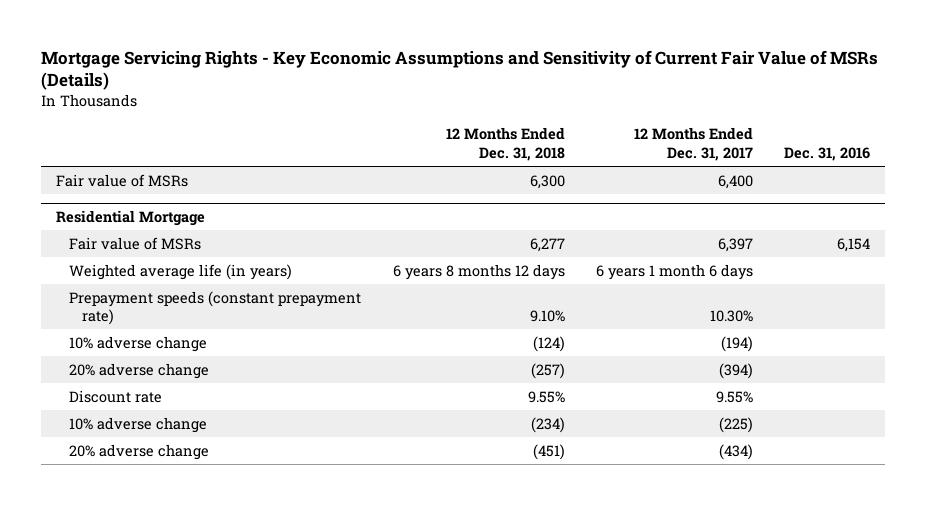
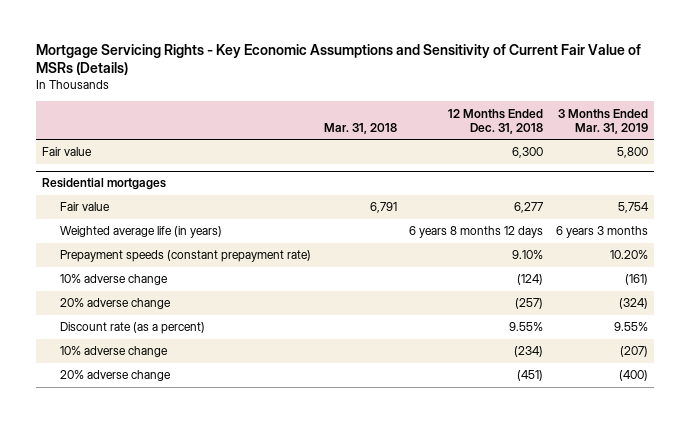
[633,127,753,162] 12 Months Ended Dec. 31, 2017 -> none
[783,147,870,162] Dec. 31, 2016 -> none
none -> [323,122,397,134] Mar. 31, 2018
none -> [557,108,648,134] 3 Months Ended Mar. 31, 2019
[56,173,189,187] Fair value of MSRs -> [42,147,93,157] Fair value
[56,209,206,226] Residential Mortgage -> [42,178,167,191] Residential mortgages
[69,236,202,250] Fair value of MSRs -> [60,202,111,212] Fair value
[69,389,163,403] Discount rate -> [60,322,206,335] Discount rate (as a percent)

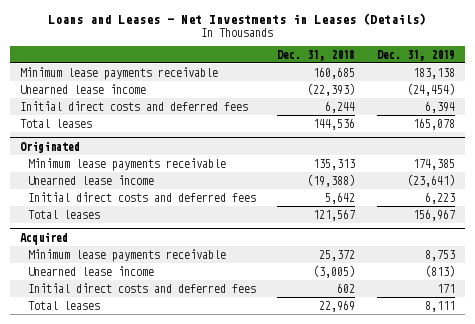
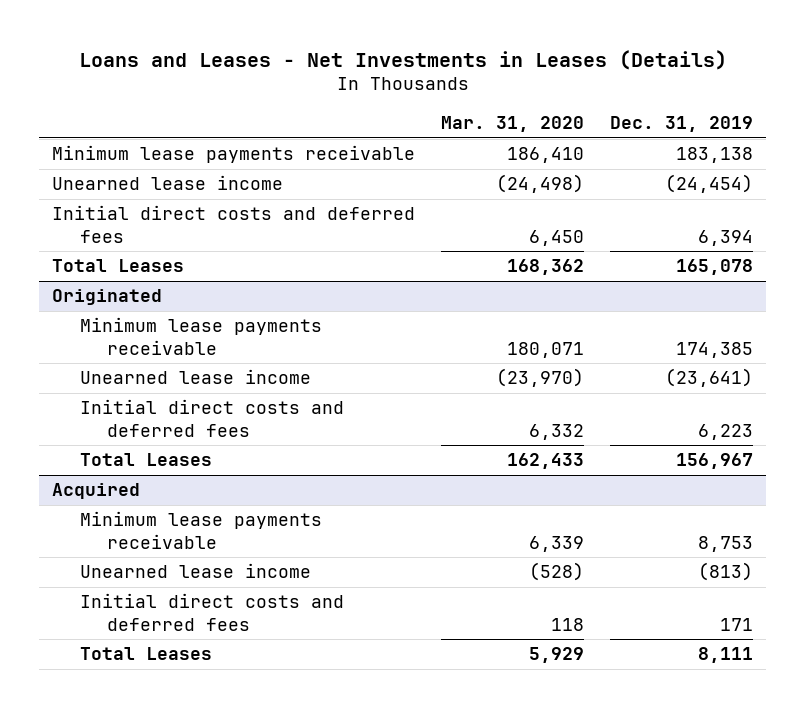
[277,49,356,61] Dec. 31, 2018 -> none
none -> [441,116,585,133] Mar. 31, 2020
[20,118,93,128] Total leases -> [52,259,185,273] Total Leases
[28,209,101,219] Total leases -> [79,453,212,467] Total Leases
[28,300,101,310] Total leases -> [79,647,212,661] Total Leases

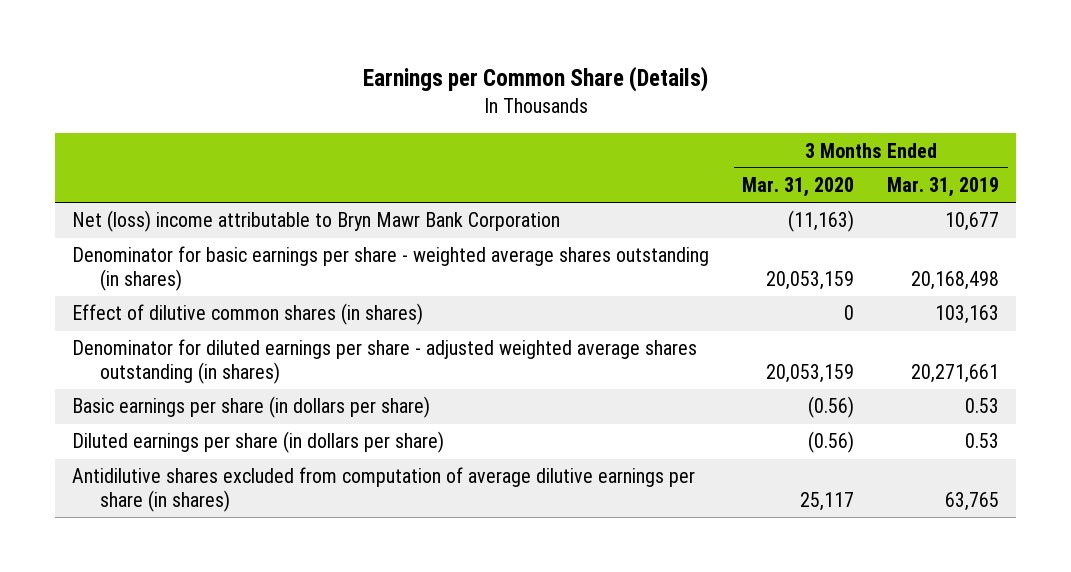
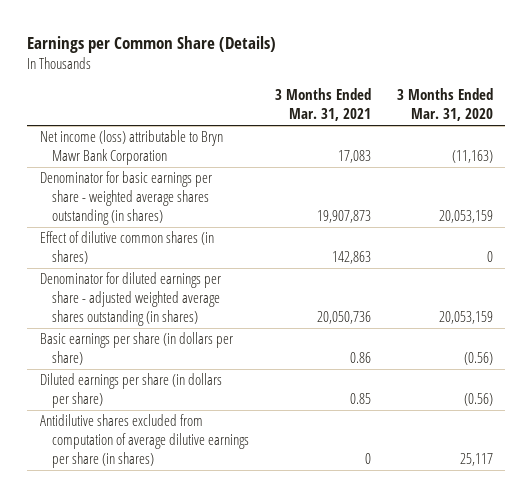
[887,177,1000,198] Mar. 31, 2019 -> none
none -> [275,88,372,122] 3 Months Ended Mar. 31, 2021
[71,210,560,233] Net (loss) income attributable to Bryn Mawr Bank Corporation -> [39,130,223,166] Net income (loss) attributable to Bryn Mawr Bank Corporation

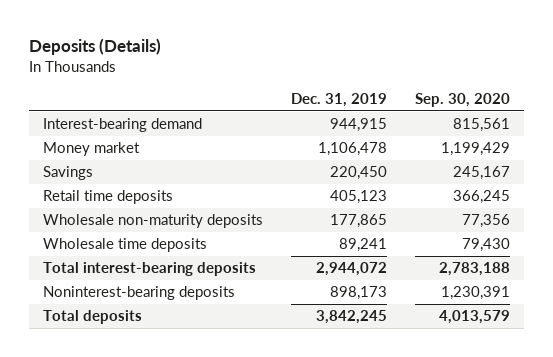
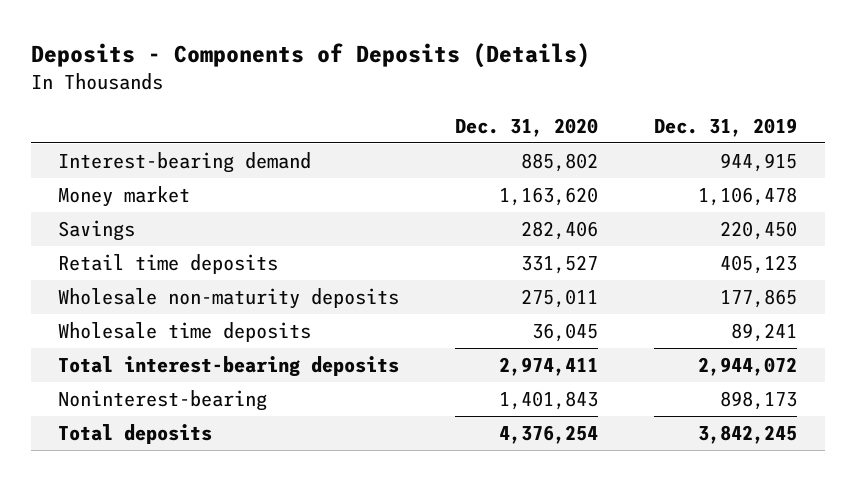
[28,37,161,55] Deposits (Details) -> [30,42,590,68] Deposits - Components of Deposits (Details)
[414,93,510,108] Sep. 30, 2020 -> none
none -> [455,117,599,137] Dec. 31, 2020
[42,286,235,301] Noninterest-bearing deposits -> [58,390,268,412] Noninterest-bearing

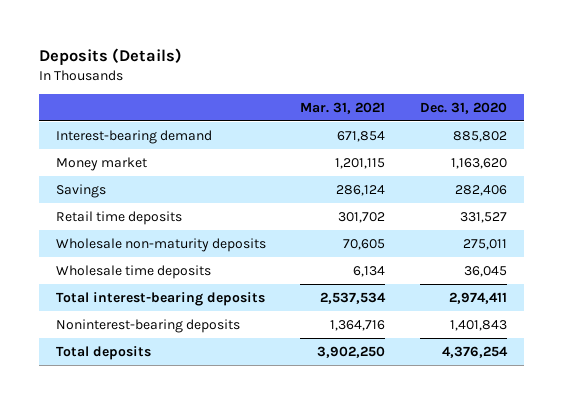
[30,42,590,68] Deposits - Components of Deposits (Details) -> [38,47,182,65] Deposits (Details)
[654,117,798,137] Dec. 31, 2019 -> none
none -> [300,102,386,115] Mar. 31, 2021
[58,390,268,412] Noninterest-bearing -> [55,318,240,333] Noninterest-bearing deposits

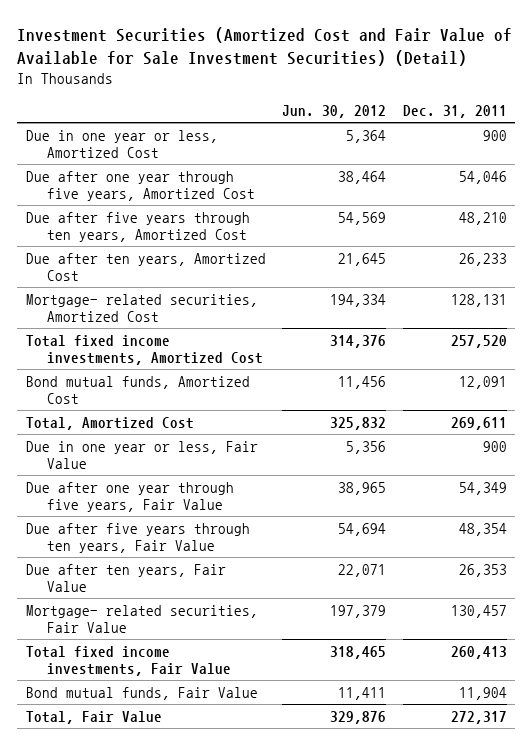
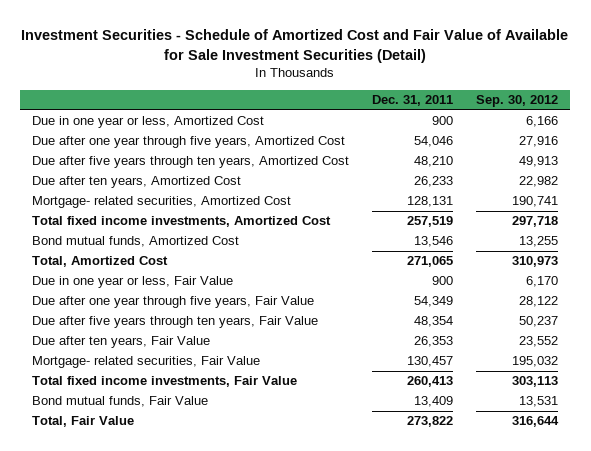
[17,27,513,67] Investment Securities (Amortized Cost and Fair Value of Available for Sale Investment Securities) (Detail) -> [21,29,569,64] Investment Securities - Schedule of Amortized Cost and Fair Value of Available for Sale Investment Securities (Detail)
[282,104,387,118] Jun. 30, 2012 -> none
none -> [476,95,559,108] Sep. 30, 2012
[450,334,507,348] 257,520 -> [407,216,454,228] 257,519
[458,375,507,389] 12,091 -> [414,236,454,248] 13,546
[450,416,507,430] 269,611 -> [407,256,454,268] 271,065
[458,686,507,700] 11,904 -> [414,396,454,408] 13,409
[450,710,507,724] 272,317 -> [407,416,454,428] 273,822

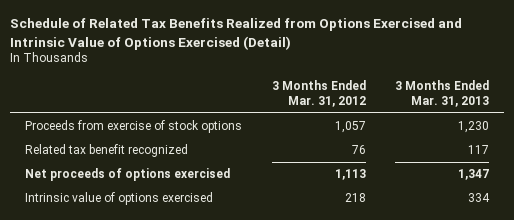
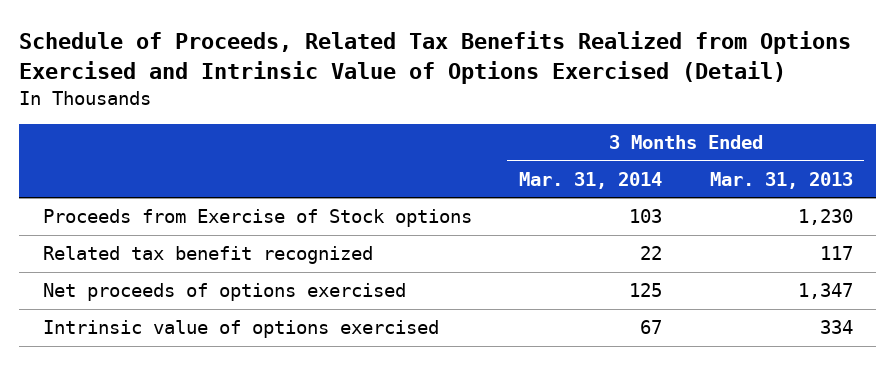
[9,18,462,50] Schedule of Related Tax Benefits Realized from Options Exercised and Intrinsic Value of Options Exercised (Detail) -> [19,31,852,84] Schedule of Proceeds, Related Tax Benefits Realized from Options Exercised and Intrinsic Value of Options Exercised (Detail)
[271,80,366,108] 3 Months Ended Mar. 31, 2012 -> none
none -> [519,171,663,189] Mar. 31, 2014
[24,120,242,134] Proceeds from exercise of stock options -> [42,209,472,228] Proceeds from Exercise of Stock options

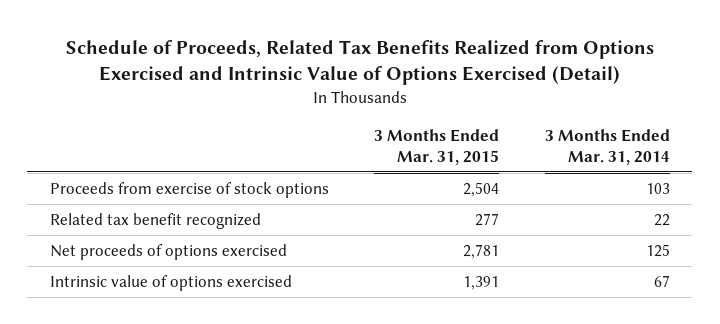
[709,171,853,189] Mar. 31, 2013 -> none
none -> [374,129,500,165] 3 Months Ended Mar. 31, 2015
[42,209,472,228] Proceeds from Exercise of Stock options -> [50,182,330,199] Proceeds from exercise of stock options

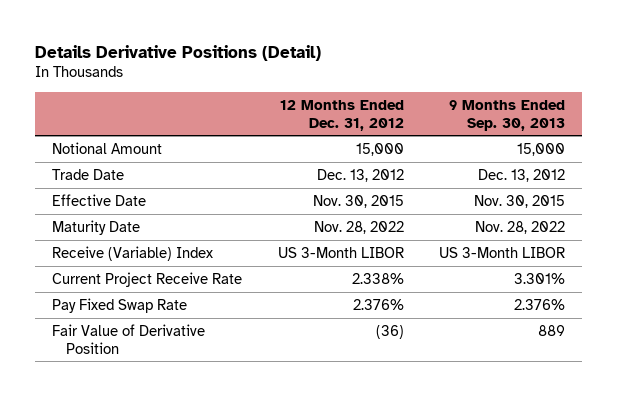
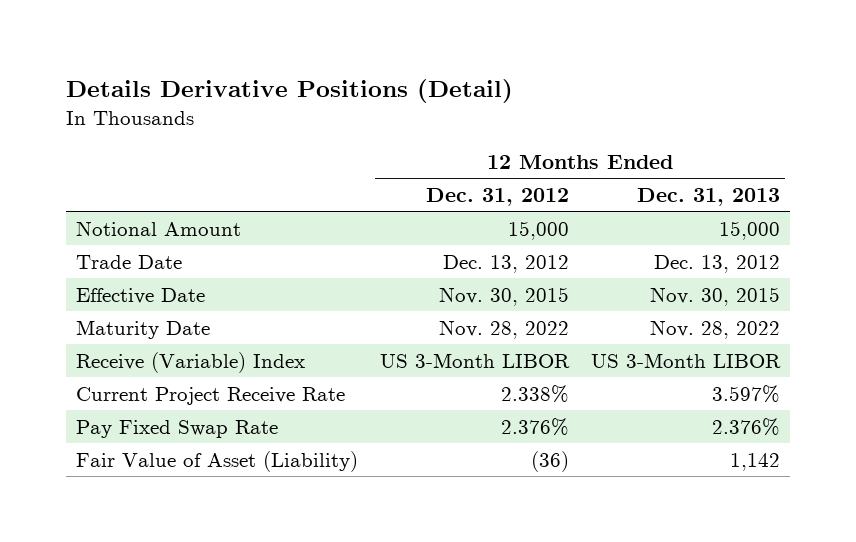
[448,99,565,131] 9 Months Ended Sep. 30, 2013 -> none
none -> [636,187,780,206] Dec. 31, 2013
[52,323,206,354] Fair Value of Derivative Position -> none
none -> [76,450,359,472] Fair Value of Asset (Liability)

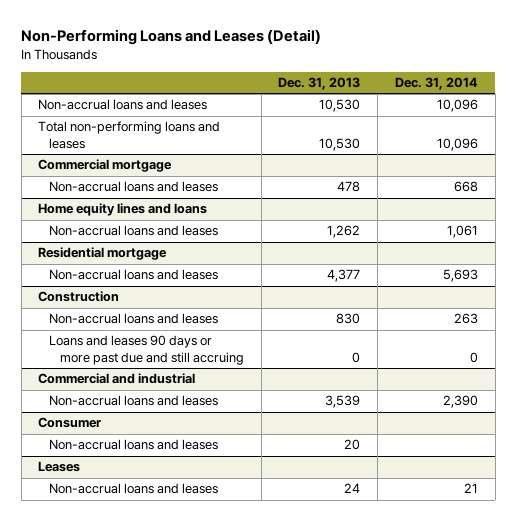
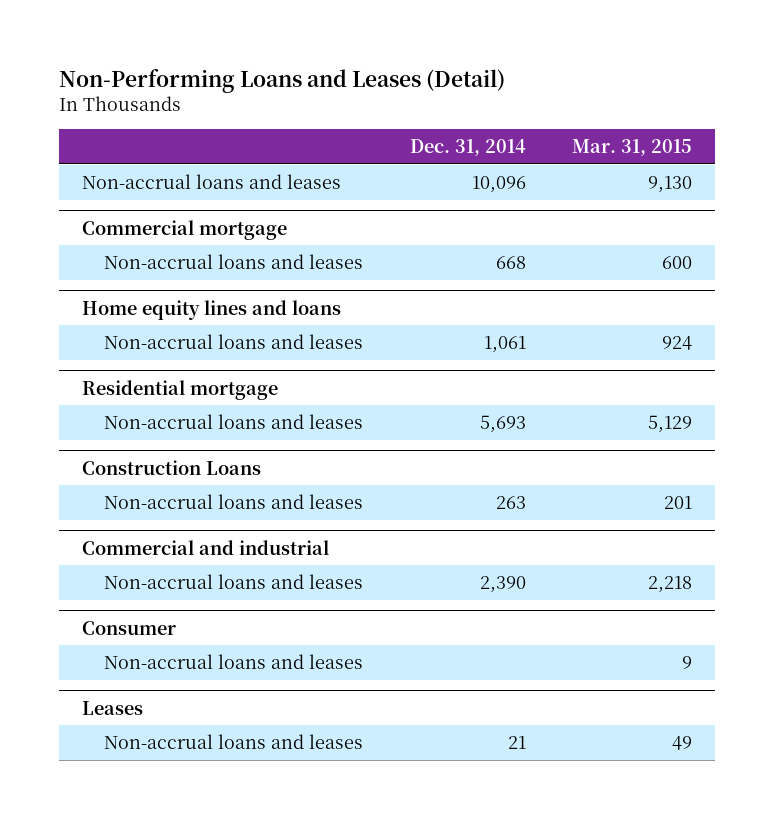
[278,77,361,91] Dec. 31, 2013 -> none
none -> [571,139,692,157] Mar. 31, 2015
[38,121,221,150] Total non-performing loans and leases -> none
[38,291,120,303] Construction -> [81,459,261,475] Construction Loans
[49,335,245,366] Loans and leases 90 days or more past due and still accruing -> none

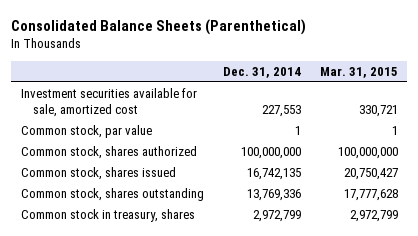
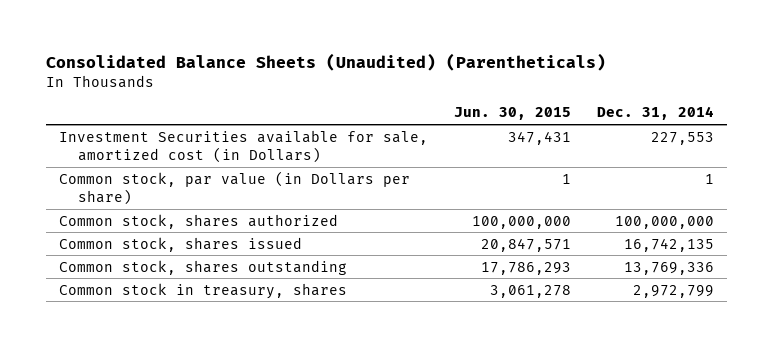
[11,19,307,36] Consolidated Balance Sheets (Parenthetical) -> [45,52,606,71] Consolidated Balance Sheets (Unaudited) (Parentheticals)
[319,67,398,79] Mar. 31, 2015 -> none
none -> [453,107,571,121] Jun. 30, 2015
[20,87,197,118] Investment securities available for sale, amortized cost -> [58,129,428,163] Investment Securities available for sale, amortized cost (in Dollars)
[20,124,152,138] Common stock, par value -> [58,170,410,205] Common stock, par value (in Dollars per share)

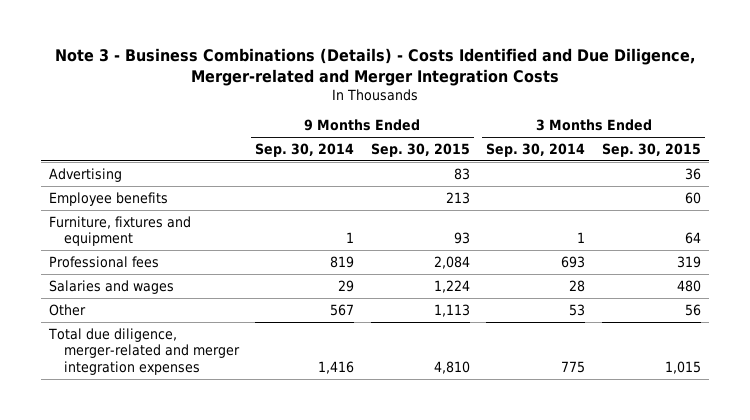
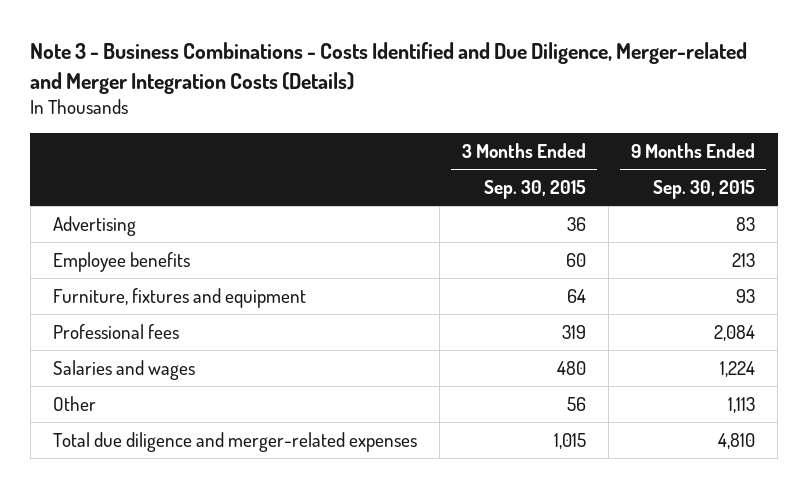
[54,48,695,87] Note 3 - Business Combinations (Details) - Costs Identified and Due Diligence, Merger-related and Merger Integration Costs -> [30,42,748,94] Note 3 - Business Combinations - Costs Identified and Due Diligence, Merger-related and Merger Integration Costs (Details)
[255,142,355,157] Sep. 30, 2014 -> none
[486,142,586,157] Sep. 30, 2014 -> none
[47,327,240,375] Total due diligence, merger-related and merger integration expenses -> [52,431,417,452] Total due diligence and merger-related expenses

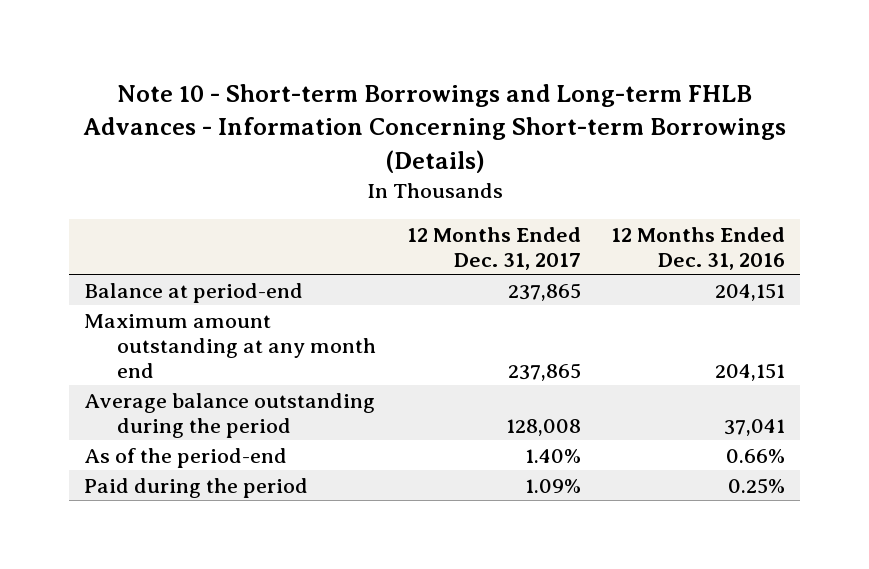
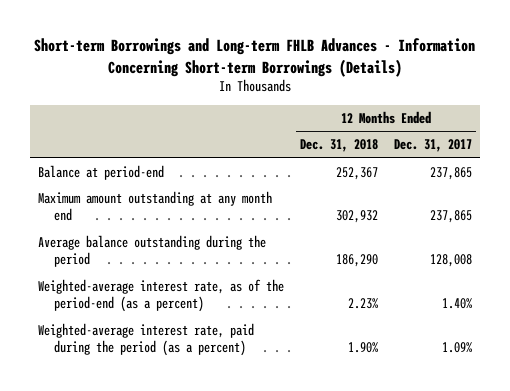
[82,84,786,173] Note 10 - Short-term Borrowings and Long-term FHLB Advances - Information Concerning Short-term Borrowings (Details) -> [34,38,476,77] Short-term Borrowings and Long-term FHLB Advances - Information Concerning Short-term Borrowings (Details)
[611,226,786,270] 12 Months Ended Dec. 31, 2016 -> none
none -> [300,139,379,153] Dec. 31, 2018
[84,447,288,468] As of the period-end -> [37,278,284,313] Weighted-average interest rate, as of the period-end (as a percent)
[84,477,309,498] Paid during the period -> [37,322,254,357] Weighted-average interest rate, paid during the period (as a percent)

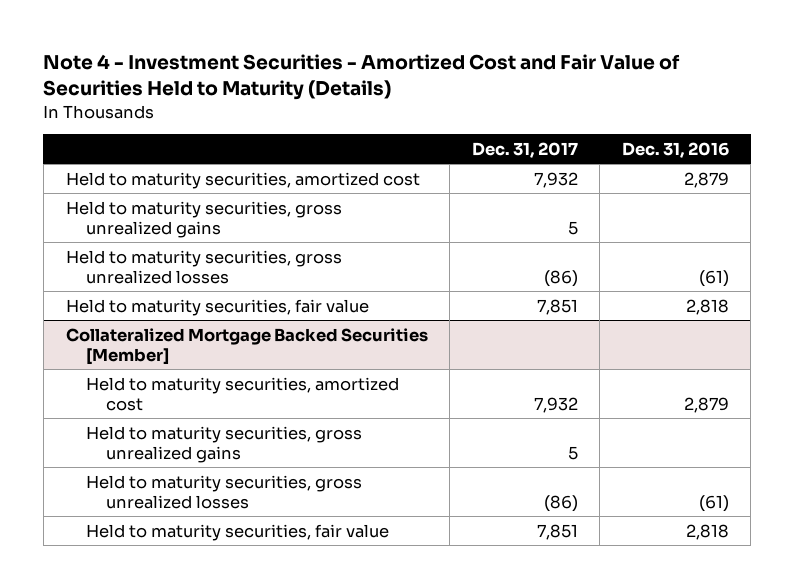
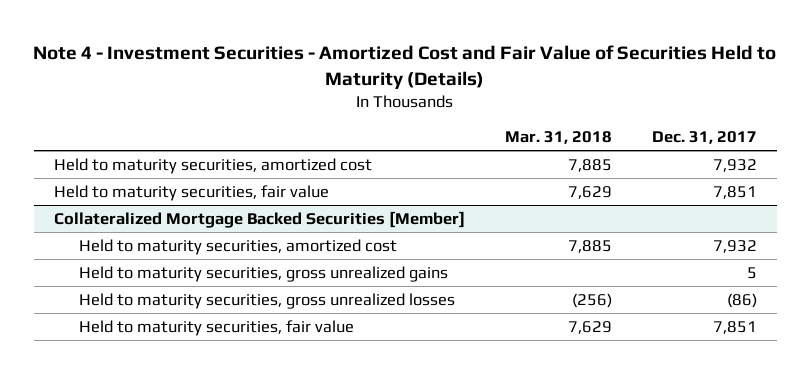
[621,141,729,158] Dec. 31, 2016 -> none
none -> [504,131,612,145] Mar. 31, 2018
[65,200,342,238] Held to maturity securities, gross unrealized gains -> none
[65,249,342,284] Held to maturity securities, gross unrealized losses -> none

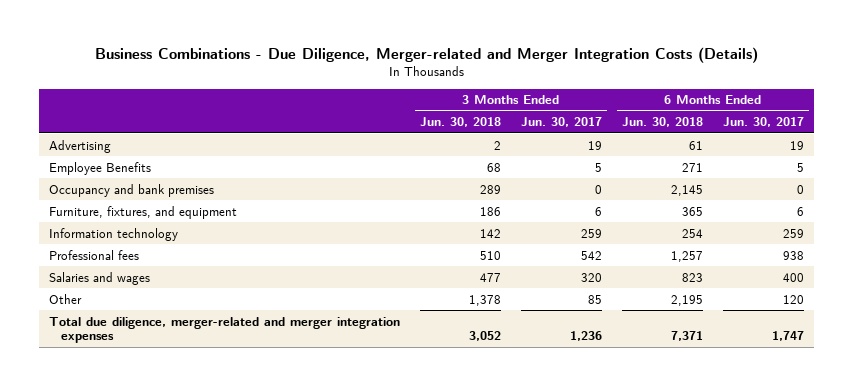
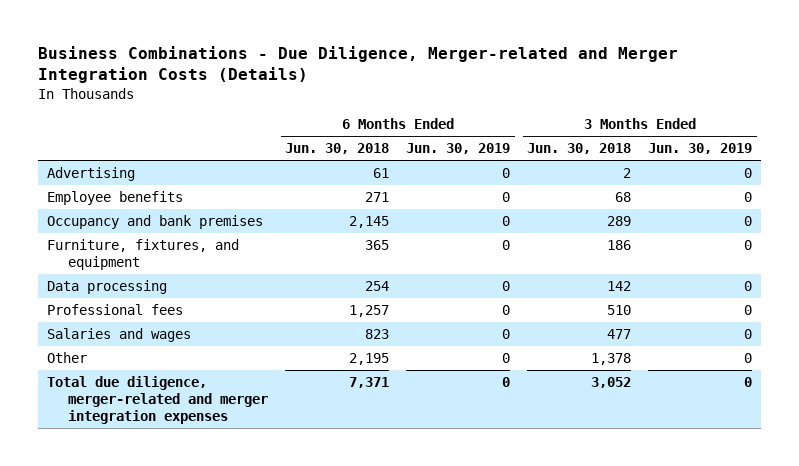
[521,117,603,128] Jun. 30, 2017 -> none
[723,117,805,128] Jun. 30, 2017 -> none
none -> [406,143,511,155] Jun. 30, 2019
none -> [648,143,753,155] Jun. 30, 2019
[49,161,152,175] Employee Benefits -> [46,190,183,205] Employee benefits
[49,227,179,241] Information technology -> [46,279,167,294] Data processing

